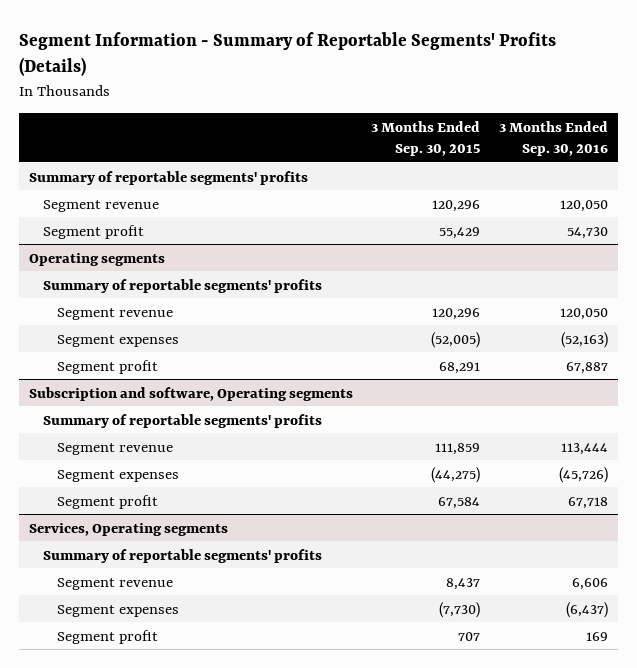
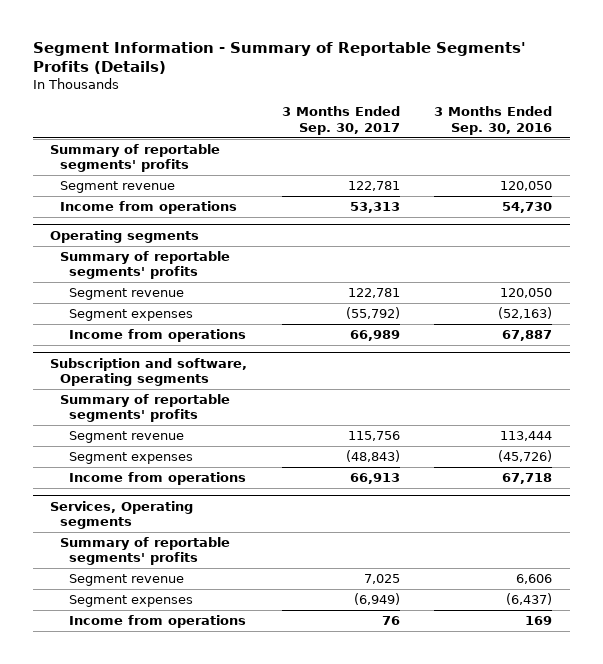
[371,120,481,156] 3 Months Ended Sep. 30, 2015 -> none
none -> [281,106,400,135] 3 Months Ended Sep. 30, 2017
[42,224,144,239] Segment profit -> [59,201,237,215] Income from operations
[56,359,158,374] Segment profit -> [69,329,247,343] Income from operations
[56,494,158,509] Segment profit -> [69,472,247,486] Income from operations
[56,629,158,644] Segment profit -> [69,615,247,629] Income from operations

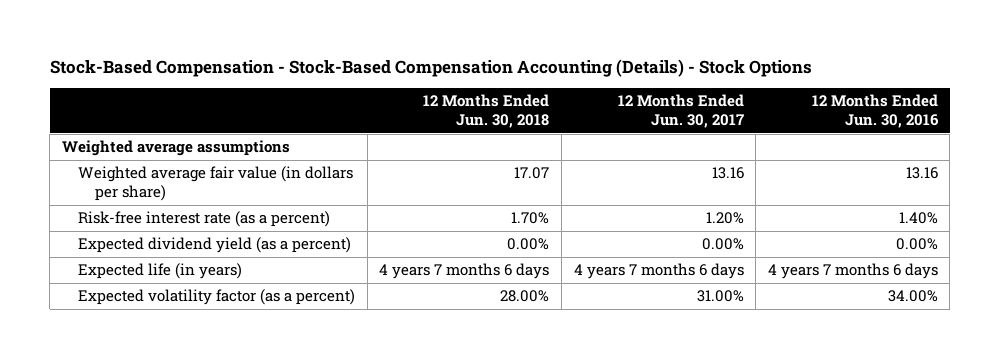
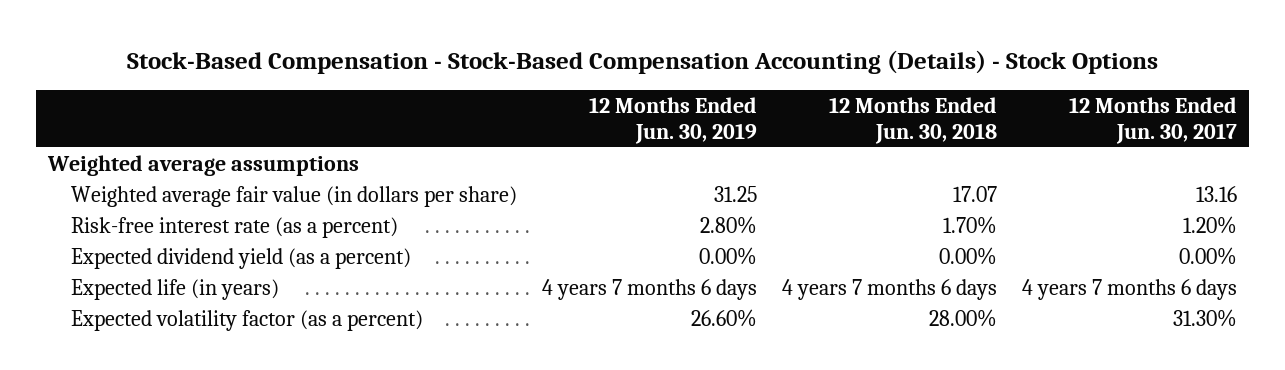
[811,94,939,129] 12 Months Ended Jun. 30, 2016 -> none
none -> [589,96,758,144] 12 Months Ended Jun. 30, 2019
[696,290,744,303] 31.00% -> [1172,308,1237,327] 31.30%

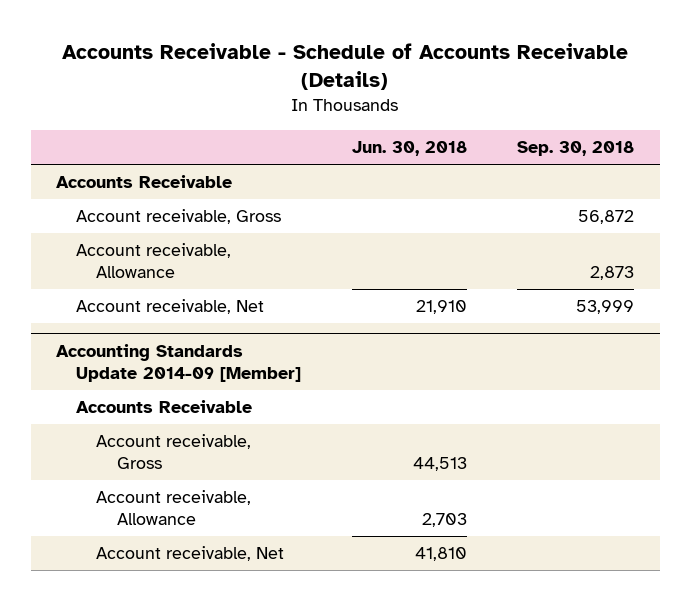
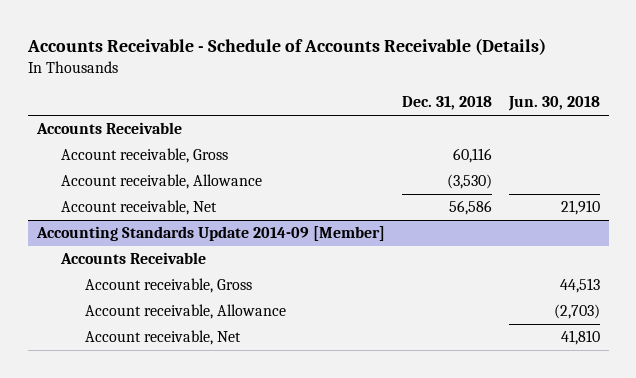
[517,140,635,156] Sep. 30, 2018 -> none
none -> [401,96,492,111] Dec. 31, 2018
[421,513,467,528] 2,703 -> [553,304,600,320] (2,703)

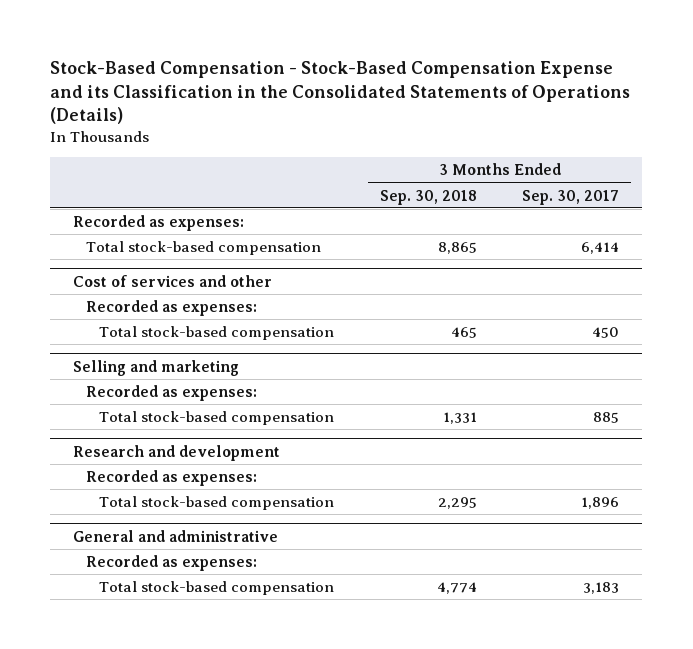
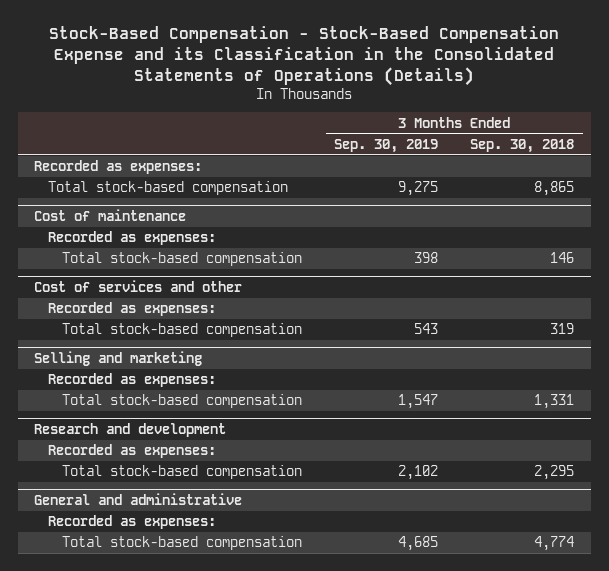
[522,189,620,205] Sep. 30, 2017 -> none
none -> [333,139,438,154] Sep. 30, 2019
none -> [34,209,187,222] Cost of maintenance
none -> [47,231,216,246] Recorded as expenses:
none -> [61,252,302,267] Total stock-based compensation
[450,326,477,338] 465 -> [550,323,575,335] 319

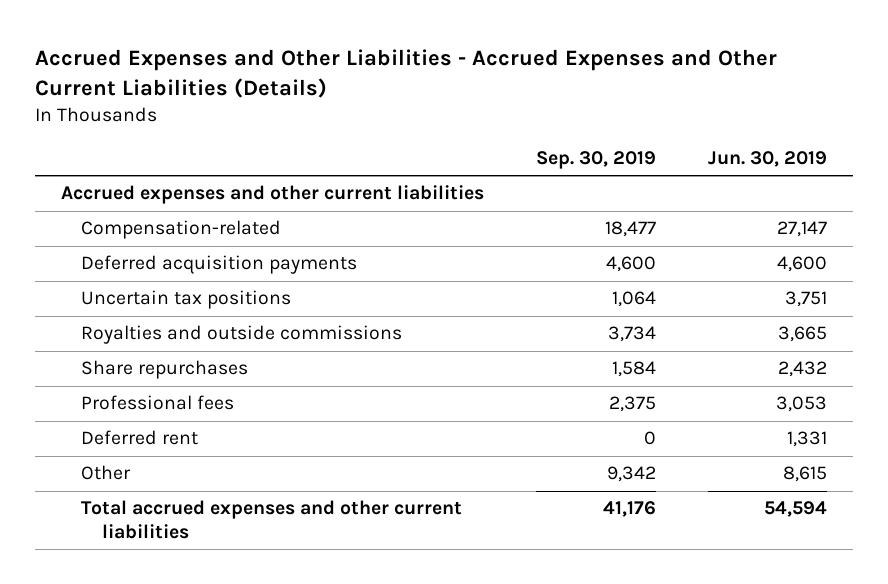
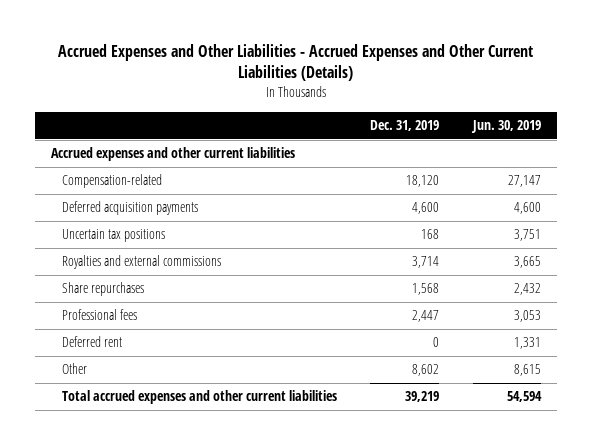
[536,151,657,170] Sep. 30, 2019 -> none
none -> [370,120,440,132] Dec. 31, 2019
[81,325,403,345] Royalties and outside commissions -> [61,255,221,270] Royalties and external commissions

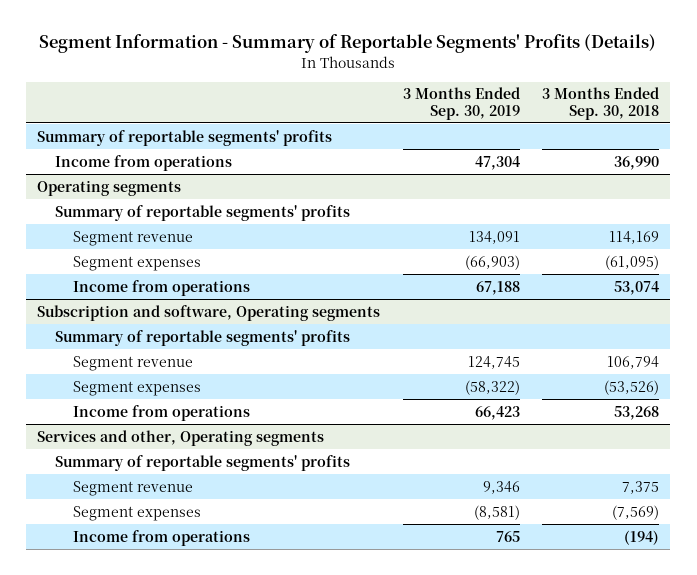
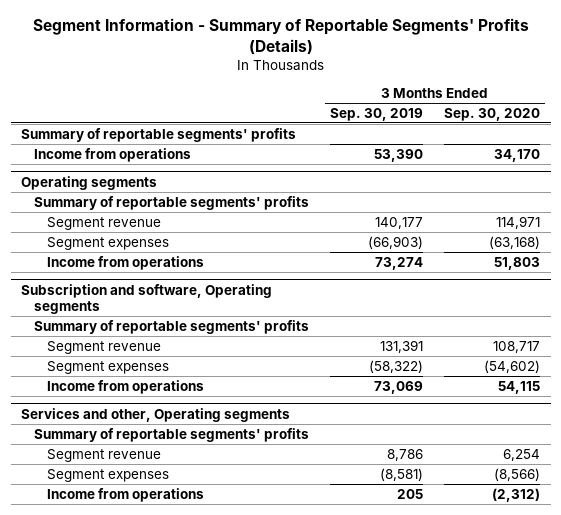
[542,87,660,120] 3 Months Ended Sep. 30, 2018 -> none
none -> [444,107,541,121] Sep. 30, 2020
[474,155,520,170] 47,304 -> [374,148,424,162] 53,390
[468,230,520,244] 134,091 -> [375,216,424,229] 140,177
[475,280,520,295] 67,188 -> [375,256,424,270] 73,274
[467,355,520,369] 124,745 -> [380,339,424,353] 131,391
[474,405,520,420] 66,423 -> [374,380,424,394] 73,069
[482,480,520,494] 9,346 -> [387,448,424,461] 8,786
[495,530,520,542] 765 -> [397,488,424,499] 205

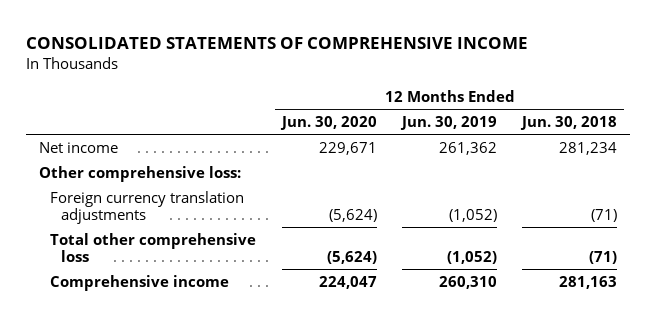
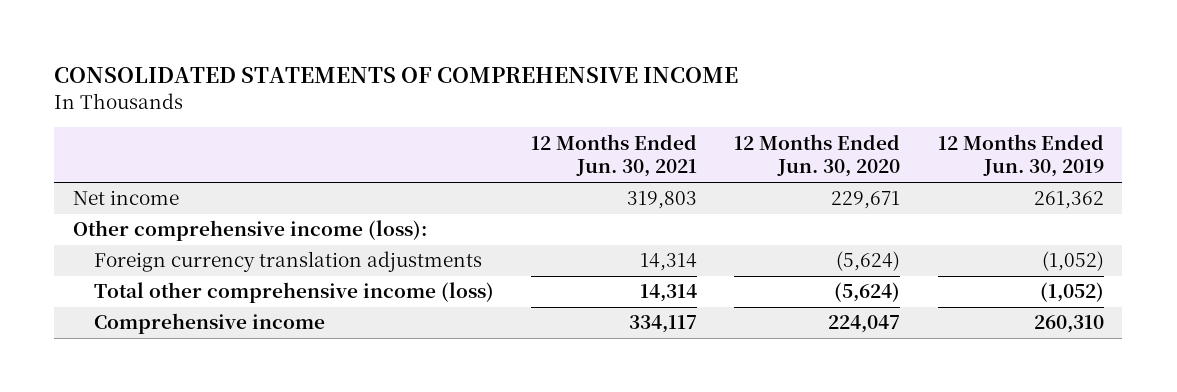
[520,116,618,131] Jun. 30, 2018 -> none
none -> [531,133,698,178] 12 Months Ended Jun. 30, 2021
[39,165,242,182] Other comprehensive loss: -> [72,220,427,242] Other comprehensive income (loss):
[50,232,257,262] Total other comprehensive loss -> [93,282,494,304] Total other comprehensive income (loss)

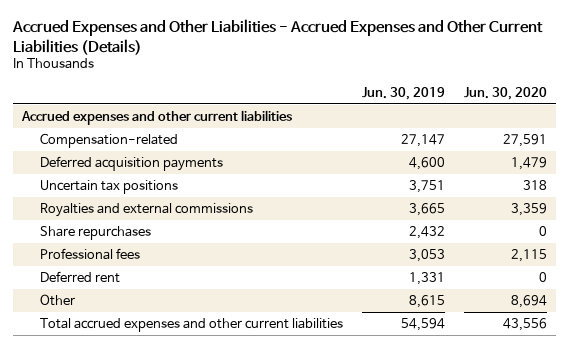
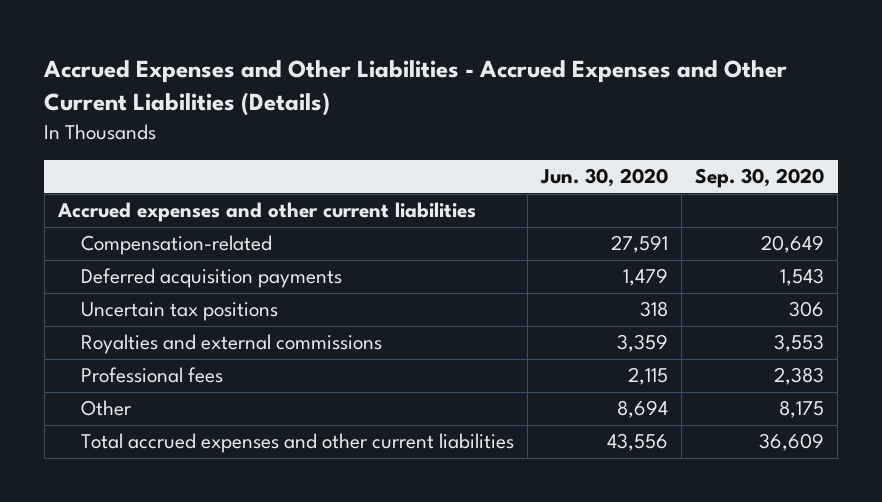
[361,86,445,100] Jun. 30, 2019 -> none
none -> [695,168,825,189] Sep. 30, 2020
[39,225,151,240] Share repurchases -> none
[39,270,120,283] Deferred rent -> none

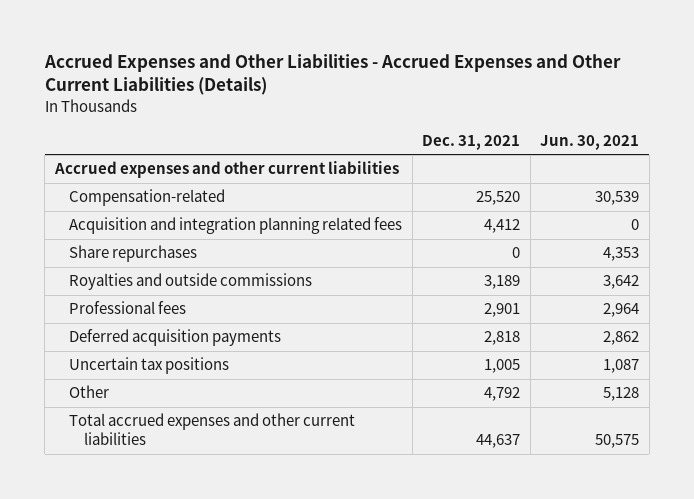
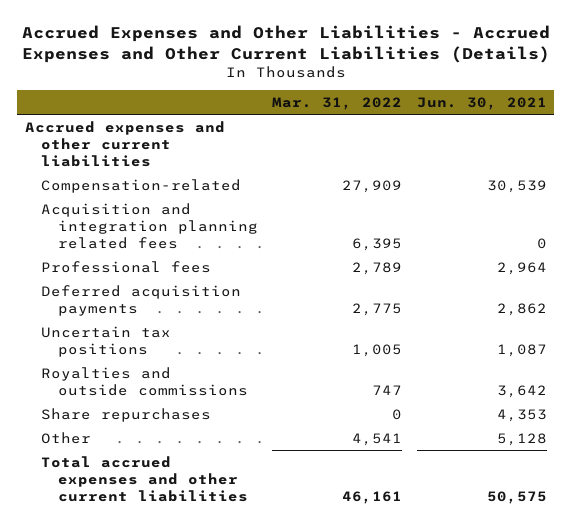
[422,134,521,150] Dec. 31, 2021 -> none
none -> [272,96,403,110] Mar. 31, 2022
[69,273,313,291] Royalties and outside commissions -> [41,366,248,396] Royalties and outside commissions
[69,245,198,263] Share repurchases -> [41,407,212,422] Share repurchases

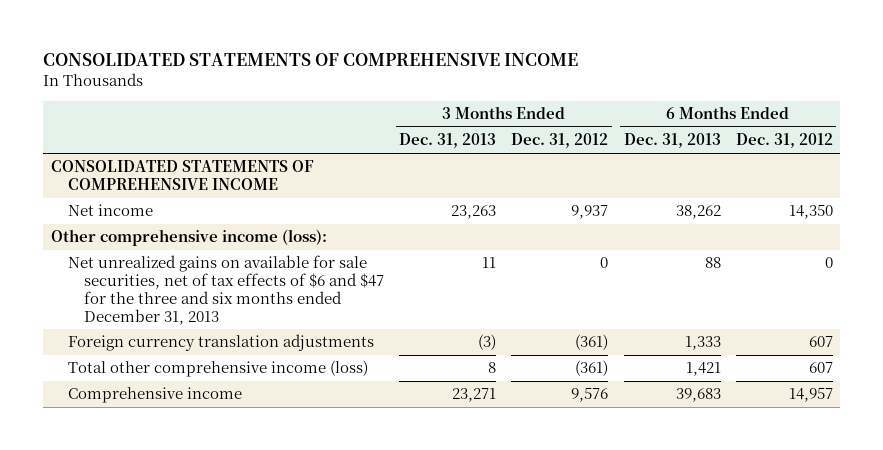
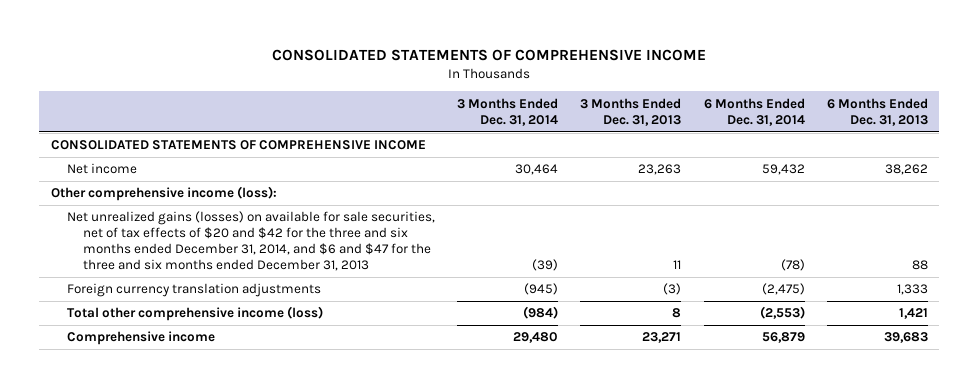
[511,133,609,149] Dec. 31, 2012 -> none
[735,133,833,149] Dec. 31, 2012 -> none
none -> [456,97,558,126] 3 Months Ended Dec. 31, 2014
none -> [703,97,805,126] 6 Months Ended Dec. 31, 2014
[67,255,385,325] Net unrealized gains on available for sale securities, net of tax effects of $6 and $47 for the three and six months ended December 31, 2013 -> [66,211,435,272] Net unrealized gains (losses) on available for sale securities, net of tax effects of $20 and $42 for the three and six months ended December 31, 2014, and $6 and $47 for the three and six months ended December 31, 2013

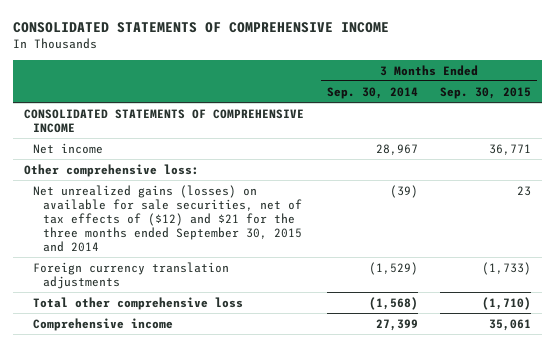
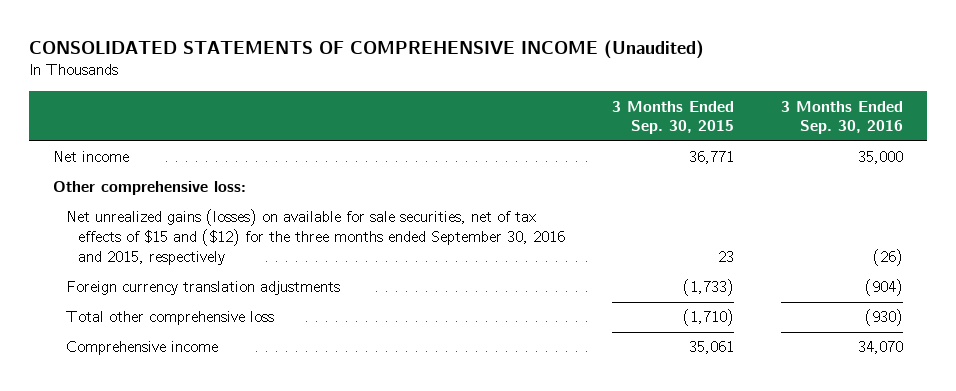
[12,21,389,33] CONSOLIDATED STATEMENTS OF COMPREHENSIVE INCOME -> [29,39,705,59] CONSOLIDATED STATEMENTS OF COMPREHENSIVE INCOME (Unaudited)
[326,86,418,99] Sep. 30, 2014 -> none
none -> [781,100,904,135] 3 Months Ended Sep. 30, 2016
[24,108,305,133] CONSOLIDATED STATEMENTS OF COMPREHENSIVE INCOME -> none
[33,184,302,252] Net unrealized gains (losses) on available for sale securities, net of tax effects of ($12) and $21 for the three months ended September 30, 2015 and 2014 -> [65,209,566,265] Net unrealized gains (losses) on available for sale securities, net of tax effects of $15 and ($12) for the three months ended September 30, 2016 and 2015, respectively

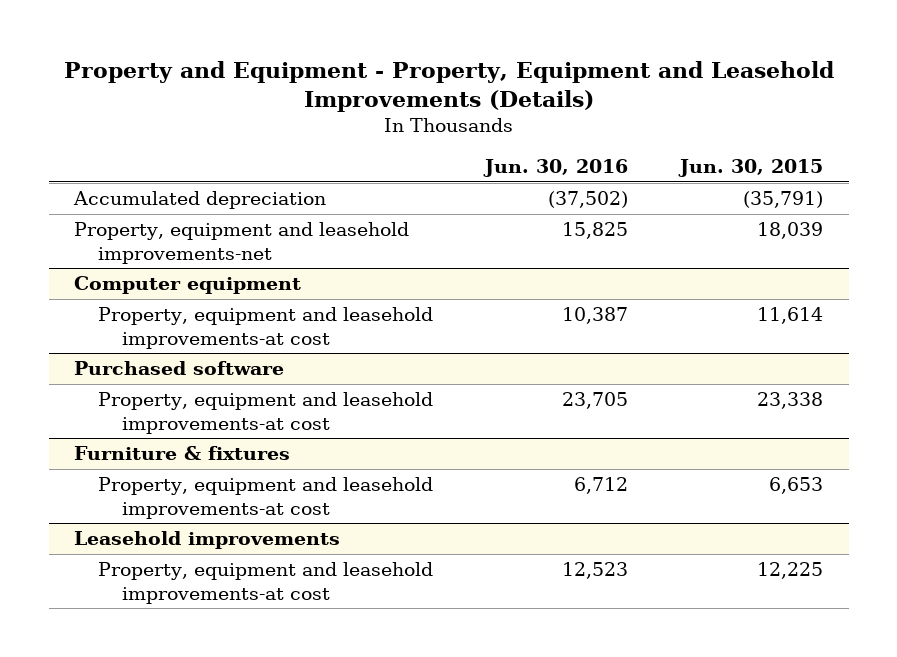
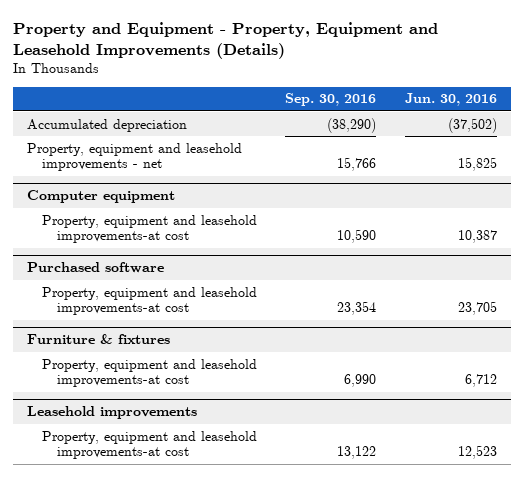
[677,159,823,178] Jun. 30, 2015 -> none
none -> [285,93,377,107] Sep. 30, 2016
[74,222,410,264] Property, equipment and leasehold improvements-net -> [27,142,243,172] Property, equipment and leasehold improvements - net

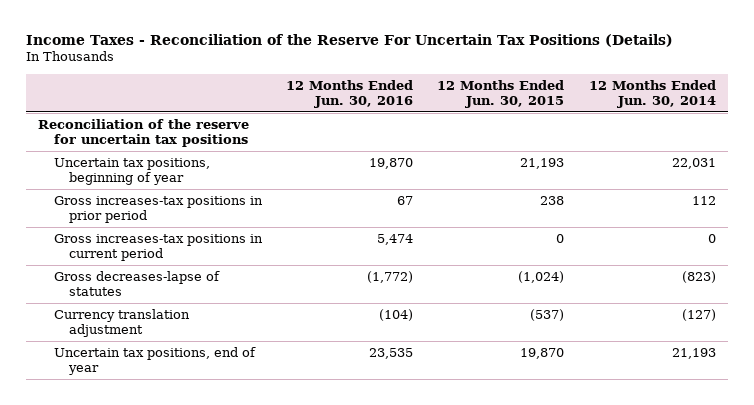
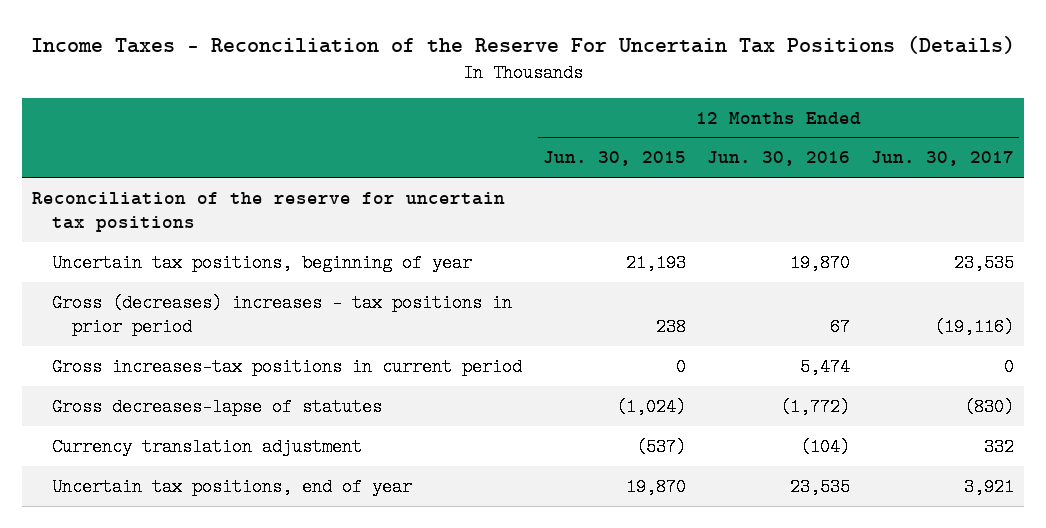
[588,79,716,108] 12 Months Ended Jun. 30, 2014 -> none
none -> [870,151,1014,167] Jun. 30, 2017
[53,195,263,223] Gross increases-tax positions in prior period -> [52,293,513,337] Gross (decreases) increases - tax positions in prior period

